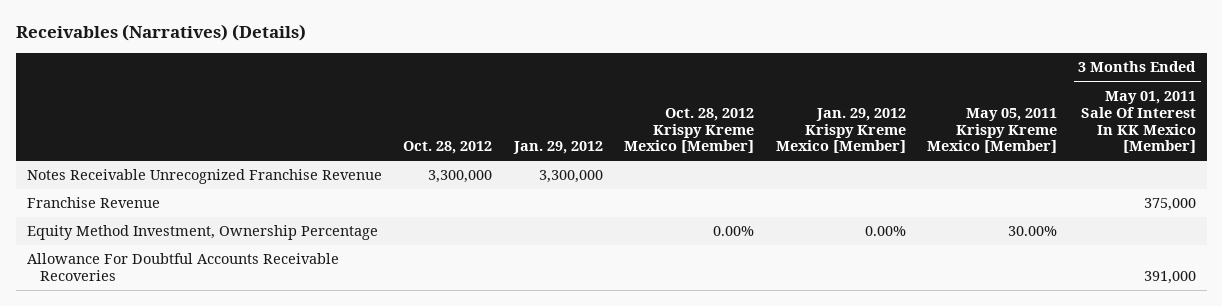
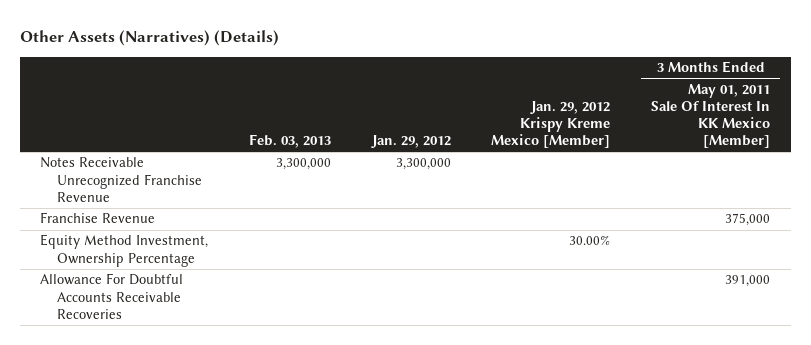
[15,24,306,42] Receivables (Narratives) (Details) -> [20,30,280,47] Other Assets (Narratives) (Details)
[403,141,493,155] Oct. 28, 2012 -> none
[624,107,755,154] Oct. 28, 2012 Krispy Kreme Mexico [Member] -> none
[927,107,1058,154] May 05, 2011 Krispy Kreme Mexico [Member] -> none
none -> [249,134,332,149] Feb. 03, 2013
[864,226,906,237] 0.00% -> [569,235,611,246] 30.00%

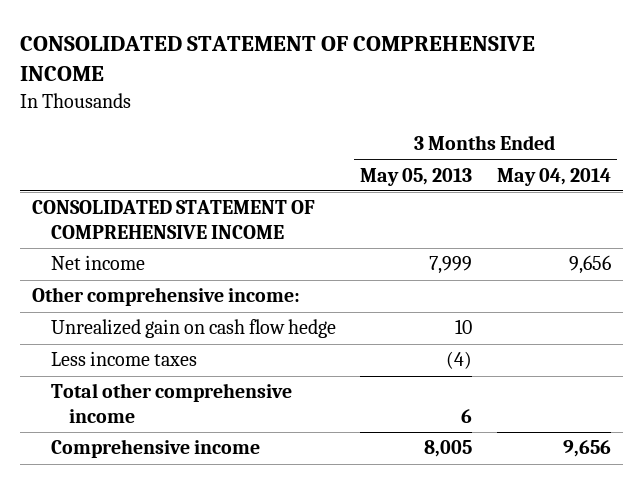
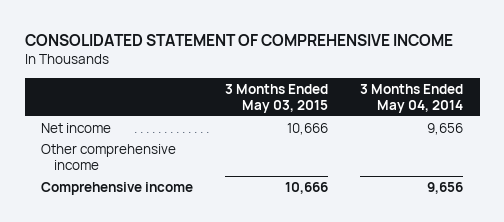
[360,167,473,186] May 05, 2013 -> none
none -> [225,83,329,113] 3 Months Ended May 03, 2015
[32,200,316,239] CONSOLIDATED STATEMENT OF COMPREHENSIVE INCOME -> none
[32,287,301,307] Other comprehensive income: -> none
[50,319,336,339] Unrealized gain on cash flow hedge -> none
[50,351,197,367] Less income taxes -> none
[50,383,292,423] Total other comprehensive income -> [40,143,176,170] Other comprehensive income

